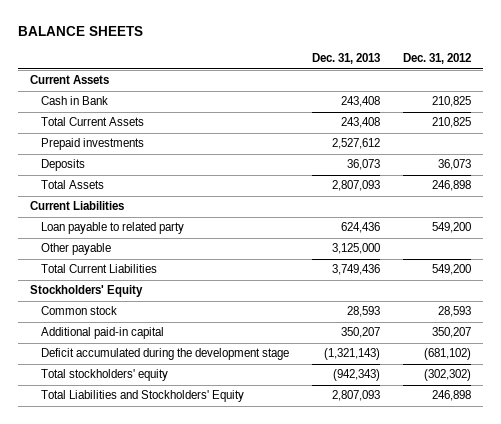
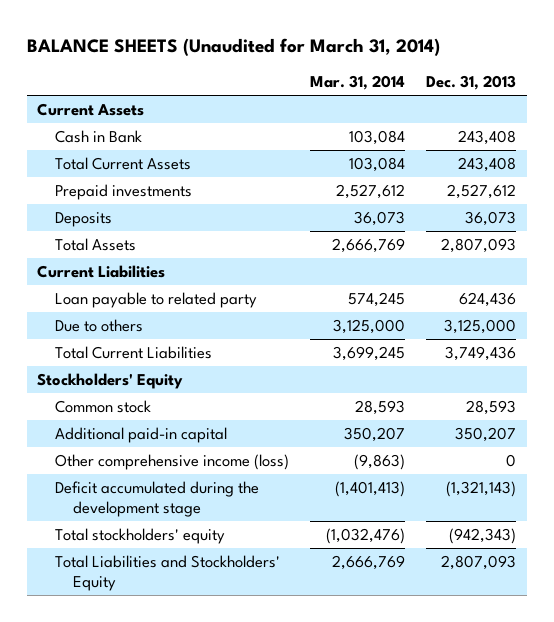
[17,26,143,37] BALANCE SHEETS -> [26,38,440,57] BALANCE SHEETS (Unaudited for March 31, 2014)
[403,53,472,65] Dec. 31, 2012 -> none
none -> [310,75,406,91] Mar. 31, 2014
[41,243,112,256] Other payable -> [55,318,144,332] Due to others
none -> [55,453,290,470] Other comprehensive income (loss)

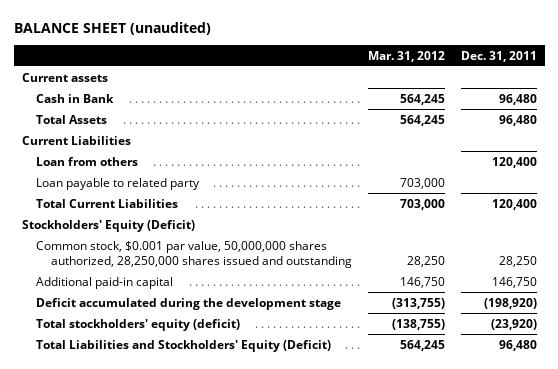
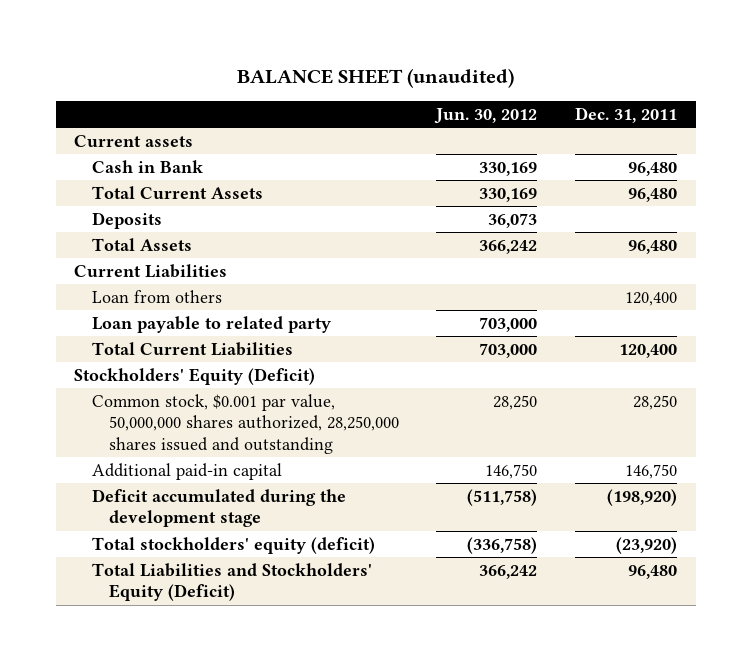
[367,50,445,62] Mar. 31, 2012 -> none
none -> [434,107,538,124] Jun. 30, 2012
none -> [91,185,263,199] Total Current Assets
none -> [91,211,162,229] Deposits

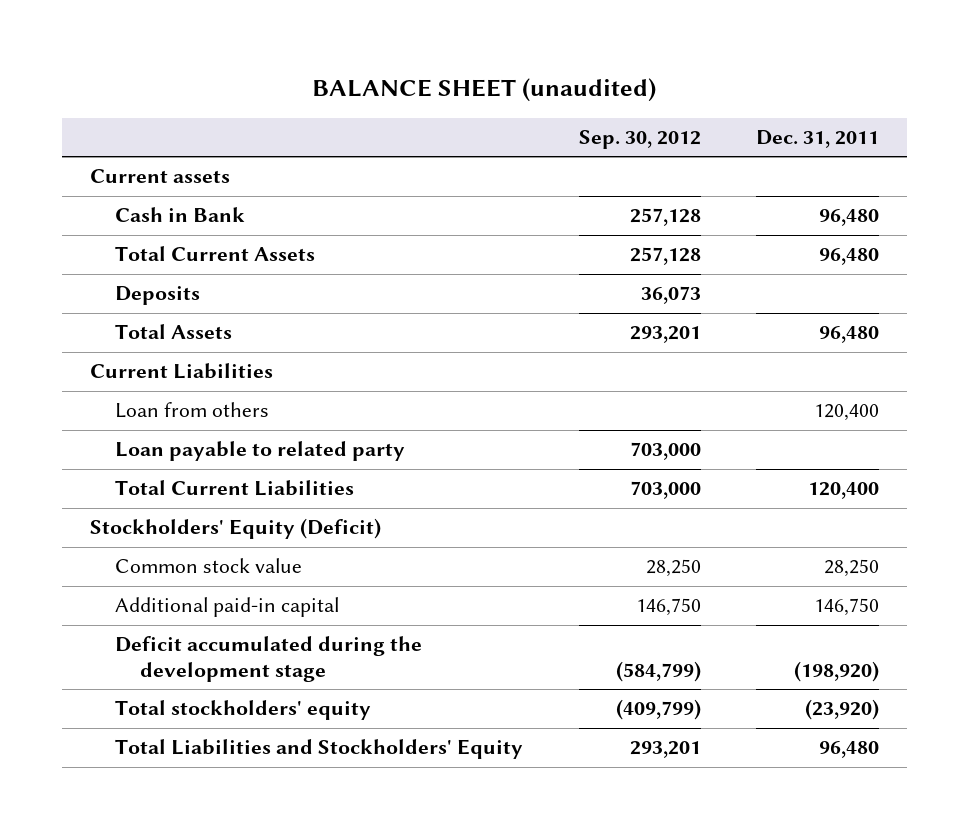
[434,107,538,124] Jun. 30, 2012 -> none
none -> [578,129,701,149] Sep. 30, 2012
[91,393,399,455] Common stock, $0.001 par value, 50,000,000 shares authorized, 28,250,000 shares issued and outstanding -> [114,558,302,574] Common stock value
[91,536,375,554] Total stockholders' equity (deficit) -> [114,700,371,721] Total stockholders' equity
[91,562,372,602] Total Liabilities and Stockholders' Equity (Deficit) -> [114,739,523,760] Total Liabilities and Stockholders' Equity

